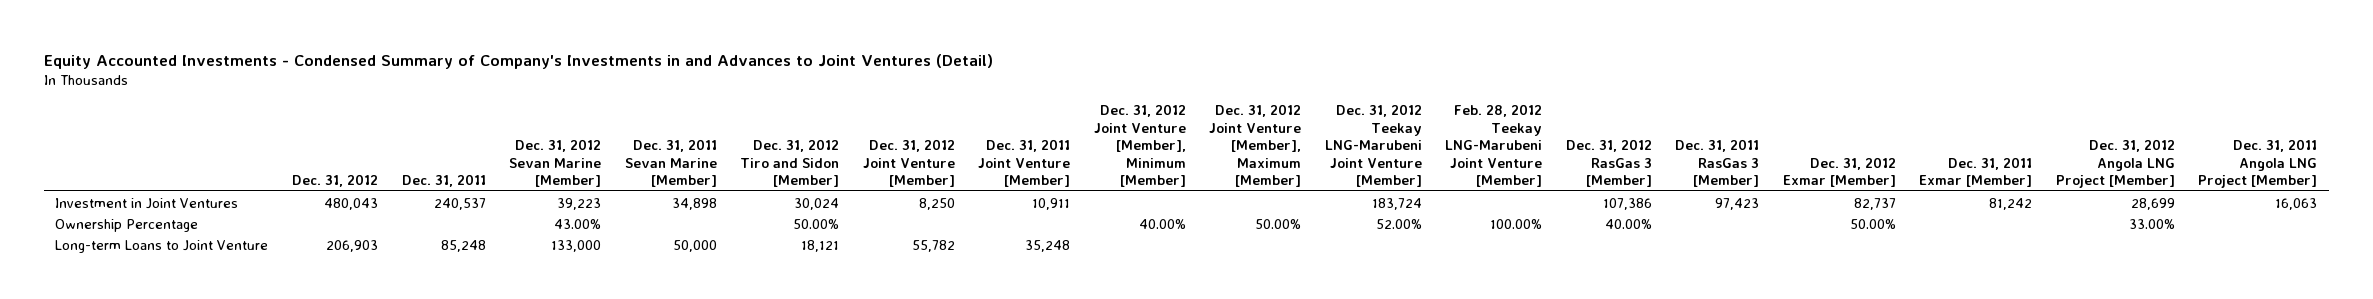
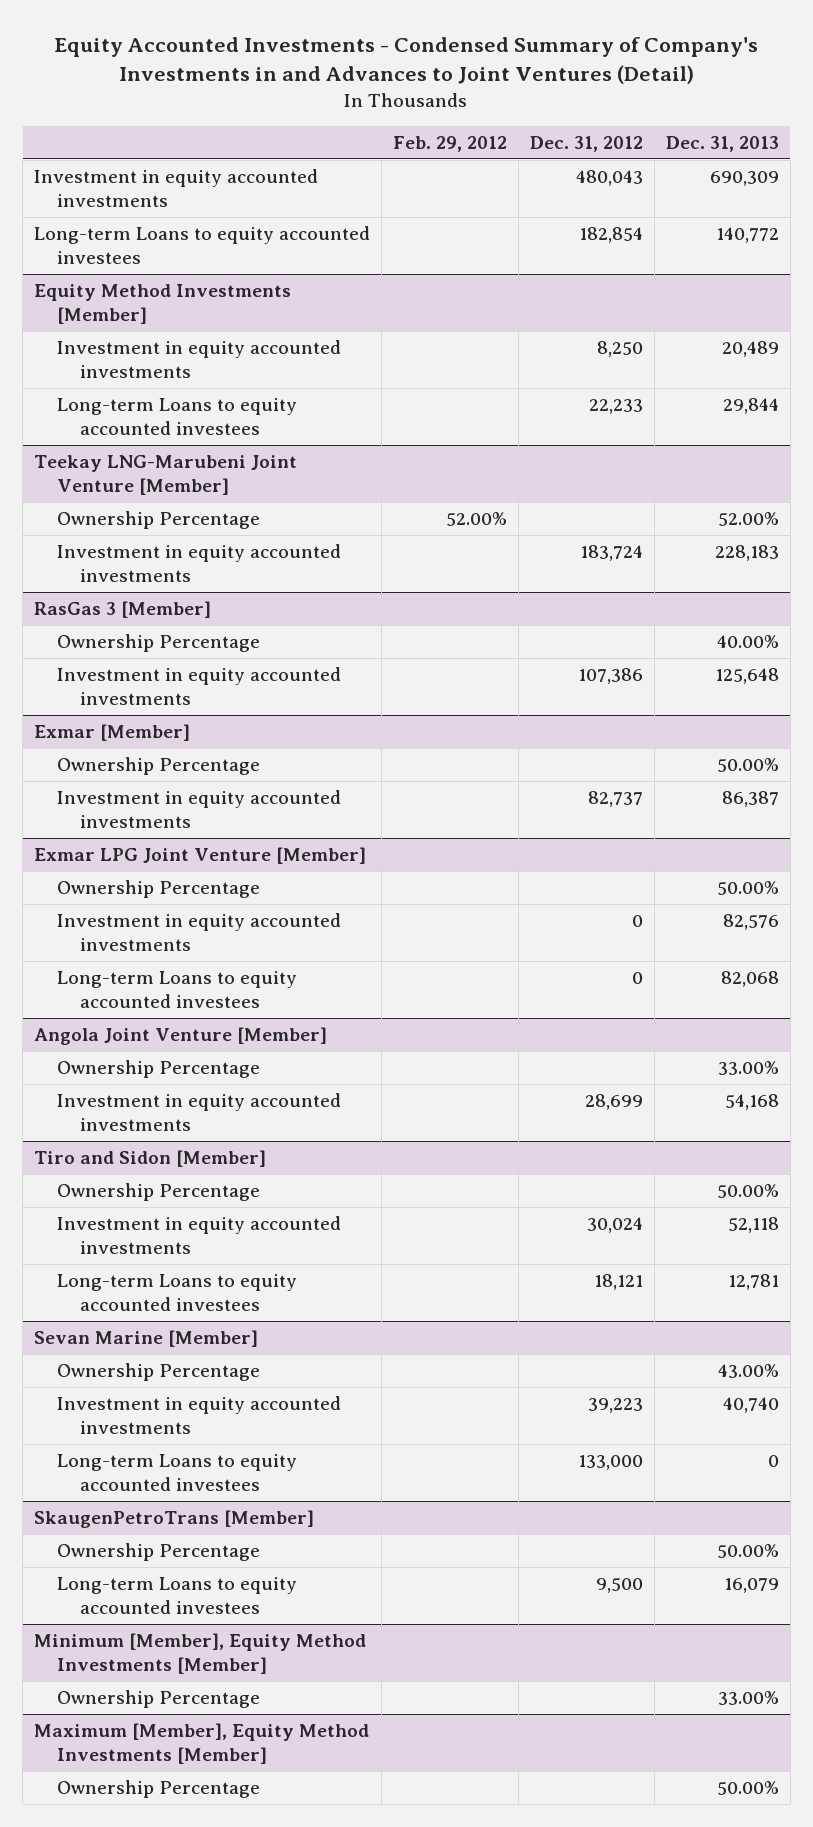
[401,173,486,187] Dec. 31, 2011 -> none
[509,139,602,187] Dec. 31, 2012 Sevan Marine [Member] -> none
[624,139,717,187] Dec. 31, 2011 Sevan Marine [Member] -> none
[740,139,840,187] Dec. 31, 2012 Tiro and Sidon [Member] -> none
[862,139,955,187] Dec. 31, 2012 Joint Venture [Member] -> none
[978,139,1071,187] Dec. 31, 2011 Joint Venture [Member] -> none
[1093,104,1186,187] Dec. 31, 2012 Joint Venture [Member], Minimum [Member] -> none
[1209,104,1302,187] Dec. 31, 2012 Joint Venture [Member], Maximum [Member] -> none
[1324,104,1422,187] Dec. 31, 2012 Teekay LNG-Marubeni Joint Venture [Member] -> none
[1445,104,1543,187] Feb. 28, 2012 Teekay LNG-Marubeni Joint Venture [Member] -> none
[1565,139,1652,187] Dec. 31, 2012 RasGas 3 [Member] -> none
[1675,139,1760,187] Dec. 31, 2011 RasGas 3 [Member] -> none
[1782,156,1896,187] Dec. 31, 2012 Exmar [Member] -> none
[1919,156,2033,187] Dec. 31, 2011 Exmar [Member] -> none
[2055,139,2175,188] Dec. 31, 2012 Angola LNG Project [Member] -> none
[2198,139,2318,188] Dec. 31, 2011 Angola LNG Project [Member] -> none
none -> [393,135,508,152] Feb. 29, 2012
none -> [665,135,779,152] Dec. 31, 2013
[55,197,239,209] Investment in Joint Ventures -> [34,168,319,207] Investment in equity accounted investments
none -> [34,225,371,264] Long-term Loans to equity accounted investees
none -> [34,283,292,324] Equity Method Investments [Member]
none -> [56,339,341,378] Investment in equity accounted investments
none -> [56,397,297,435] Long-term Loans to equity accounted investees
none -> [34,454,298,495] Teekay LNG-Marubeni Joint Venture [Member]
none -> [56,543,341,582] Investment in equity accounted investments
none -> [34,600,212,618] RasGas 3 [Member]
none -> [56,633,260,652] Ownership Percentage
none -> [56,666,341,705] Investment in equity accounted investments
none -> [34,723,191,741] Exmar [Member]
none -> [56,756,260,775] Ownership Percentage
none -> [56,789,341,828] Investment in equity accounted investments
none -> [34,846,367,864] Exmar LPG Joint Venture [Member]
none -> [56,879,260,898] Ownership Percentage
none -> [56,912,341,951] Investment in equity accounted investments
[55,239,269,253] Long-term Loans to Joint Venture -> [56,970,297,1008] Long-term Loans to equity accounted investees
[325,239,378,252] 206,903 -> [631,971,643,984] 0
none -> [34,1026,328,1045] Angola Joint Venture [Member]
none -> [56,1059,260,1078] Ownership Percentage
none -> [56,1092,341,1131] Investment in equity accounted investments
none -> [34,1149,267,1167] Tiro and Sidon [Member]
none -> [56,1182,260,1201] Ownership Percentage
none -> [56,1215,341,1254] Investment in equity accounted investments
none -> [56,1273,297,1311] Long-term Loans to equity accounted investees
none -> [34,1329,259,1347] Sevan Marine [Member]
none -> [56,1362,260,1381] Ownership Percentage
none -> [56,1395,341,1434] Investment in equity accounted investments
none -> [56,1453,297,1491] Long-term Loans to equity accounted investees
none -> [34,1509,315,1528] SkaugenPetroTrans [Member]
none -> [56,1542,260,1561] Ownership Percentage
none -> [56,1576,297,1614] Long-term Loans to equity accounted investees
none -> [34,1632,367,1674] Minimum [Member], Equity Method Investments [Member]
none -> [56,1689,260,1708] Ownership Percentage
none -> [34,1722,370,1764] Maximum [Member], Equity Method Investments [Member]
none -> [56,1779,260,1798] Ownership Percentage

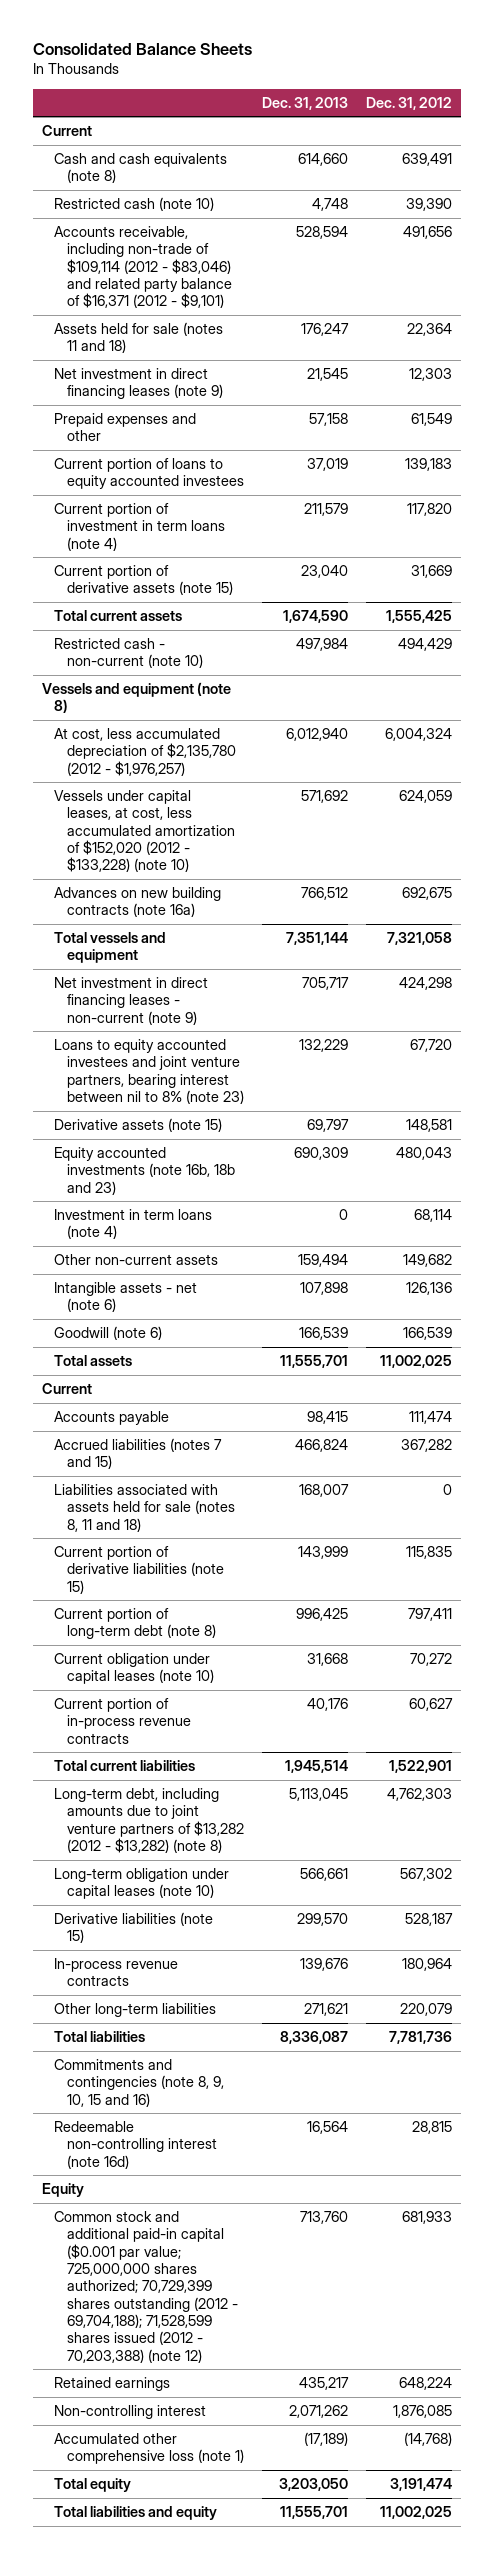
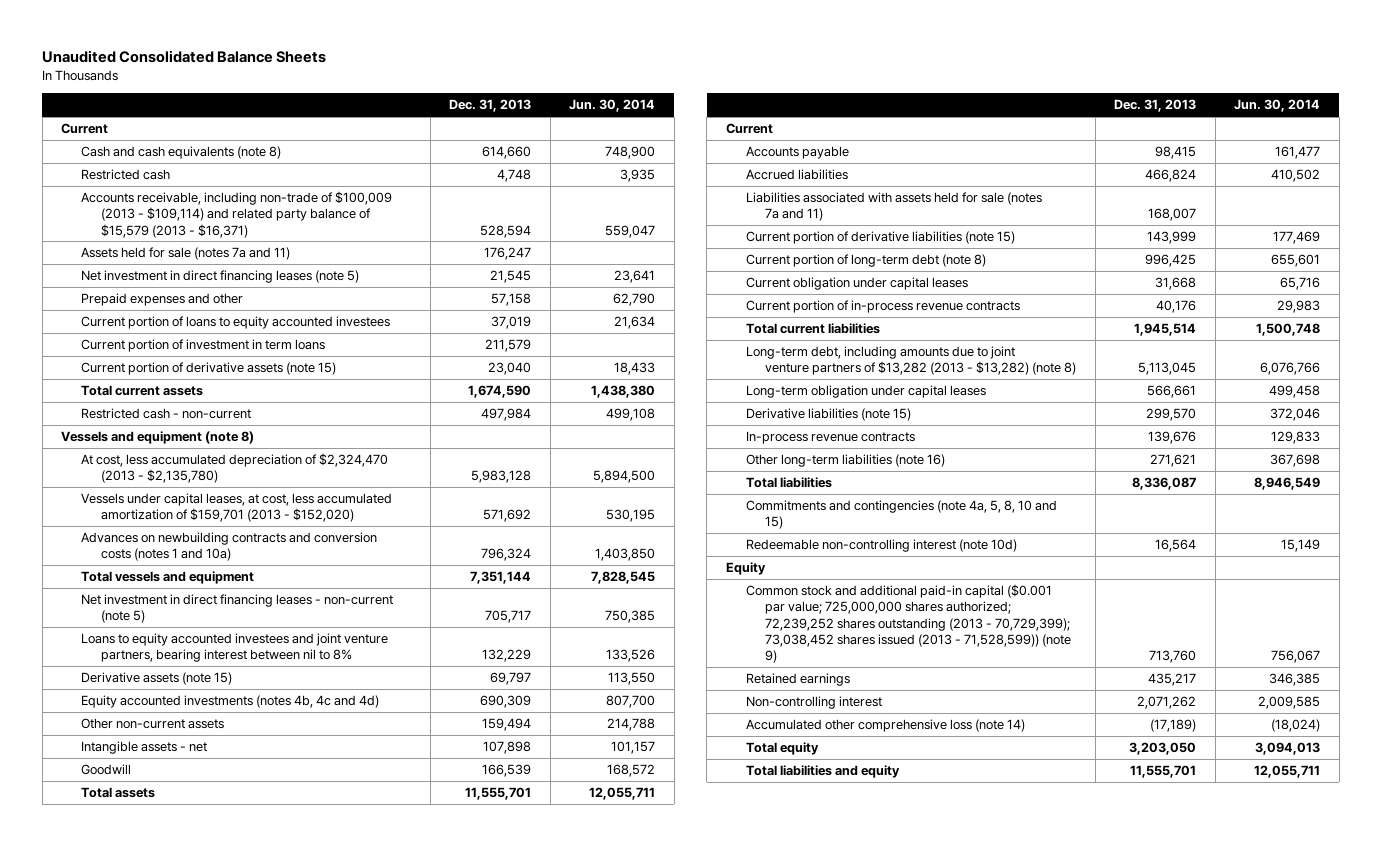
[32,42,252,55] Consolidated Balance Sheets -> [42,50,327,64] Unaudited Consolidated Balance Sheets
[365,96,452,110] Dec. 31, 2012 -> none
none -> [569,99,656,113] Jun. 30, 2014
[54,197,215,212] Restricted cash (note 10) -> [80,169,170,181] Restricted cash
[54,226,232,309] Accounts receivable, including non-trade of $109,114 (2012 - $83,046) and related party balance of $16,371 (2012 - $9,101) -> [80,191,392,238] Accounts receivable, including non-trade of $100,009 (2013 - $109,114) and related party balance of $15,579 (2013 - $16,371)
[54,322,224,354] Assets held for sale (notes 11 and 18) -> [80,247,290,261] Assets held for sale (notes 7a and 11)
[54,368,223,400] Net investment in direct financing leases (note 9) -> [80,270,359,284] Net investment in direct financing leases (note 5)
[54,503,225,551] Current portion of investment in term loans (note 4) -> [80,339,325,353] Current portion of investment in term loans
[54,638,203,669] Restricted cash - non-current (note 10) -> [80,408,251,420] Restricted cash - non-current
[54,728,236,776] At cost, less accumulated depreciation of $2,135,780 (2012 - $1,976,257) -> [80,453,388,484] At cost, less accumulated depreciation of $2,324,470 (2013 - $2,135,780)
[285,728,348,742] 6,012,940 -> [471,470,532,484] 5,983,128
[54,790,235,873] Vessels under capital leases, at cost, less accumulated amortization of $152,020 (2012 - $133,228) (note 10) -> [80,493,392,523] Vessels under capital leases, at cost, less accumulated amortization of $159,701 (2013 - $152,020)
[54,887,222,918] Advances on new building contracts (note 16a) -> [80,532,377,562] Advances on newbuilding contracts and conversion costs (notes 1 and 10a)
[300,887,348,901] 766,512 -> [481,548,532,562] 796,324
[54,977,209,1025] Net investment in direct financing leases - non-current (note 9) -> [80,594,393,624] Net investment in direct financing leases - non-current (note 5)
[54,1039,244,1105] Loans to equity accounted investees and joint venture partners, bearing interest between nil to 8% (note 23) -> [80,633,388,663] Loans to equity accounted investees and joint venture partners, bearing interest between nil to 8%
[54,1209,213,1240] Investment in term loans (note 4) -> none
[54,1147,235,1195] Equity accounted investments (note 16b, 18b and 23) -> [80,695,379,709] Equity accounted investments (notes 4b, 4c and 4d)
[54,1282,198,1313] Intangible assets - net (note 6) -> [80,741,207,755] Intangible assets - net
[54,1326,163,1341] Goodwill (note 6) -> [80,764,131,776] Goodwill
[54,1438,223,1470] Accrued liabilities (notes 7 and 15) -> [745,169,848,181] Accrued liabilities
[54,1484,235,1532] Liabilities associated with assets held for sale (notes 8, 11 and 18) -> [745,192,1042,222] Liabilities associated with assets held for sale (notes 7a and 11)
[54,1653,214,1685] Current obligation under capital leases (note 10) -> [745,277,968,291] Current obligation under capital leases
[54,1788,244,1854] Long-term debt, including amounts due to joint venture partners of $13,282 (2012 - $13,282) (note 8) -> [745,346,1077,376] Long-term debt, including amounts due to joint venture partners of $13,282 (2013 - $13,282) (note 8)
[54,1868,230,1900] Long-term obligation under capital leases (note 10) -> [745,385,986,399] Long-term obligation under capital leases
[54,2003,217,2018] Other long-term liabilities -> [745,454,945,468] Other long-term liabilities (note 16)
[54,2059,224,2107] Commitments and contingencies (note 8, 9, 10, 15 and 16) -> [745,500,1057,530] Commitments and contingencies (note 4a, 5, 8, 10 and 15)
[54,2121,217,2169] Redeemable non-controlling interest (note 16d) -> [745,539,1017,553] Redeemable non-controlling interest (note 10d)
[54,2211,238,2363] Common stock and additional paid-in capital ($0.001 par value; 725,000,000 shares authorized; 70,729,399 shares outstanding (2012 - 69,704,188); 71,528,599 shares issued (2012 - 70,203,388) (note 12) -> [745,584,1072,663] Common stock and additional paid-in capital ($0.001 par value; 725,000,000 shares authorized; 72,239,252 shares outstanding (2013 - 70,729,399); 73,038,452 shares issued (2013 - 71,528,599)) (note 9)
[54,2433,244,2465] Accumulated other comprehensive loss (note 1) -> [745,719,1025,733] Accumulated other comprehensive loss (note 14)

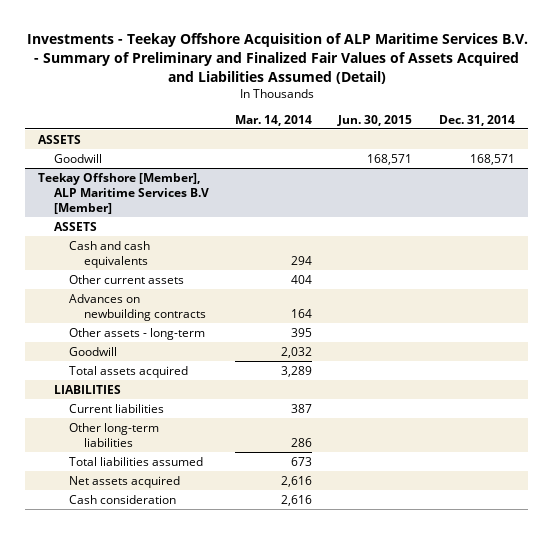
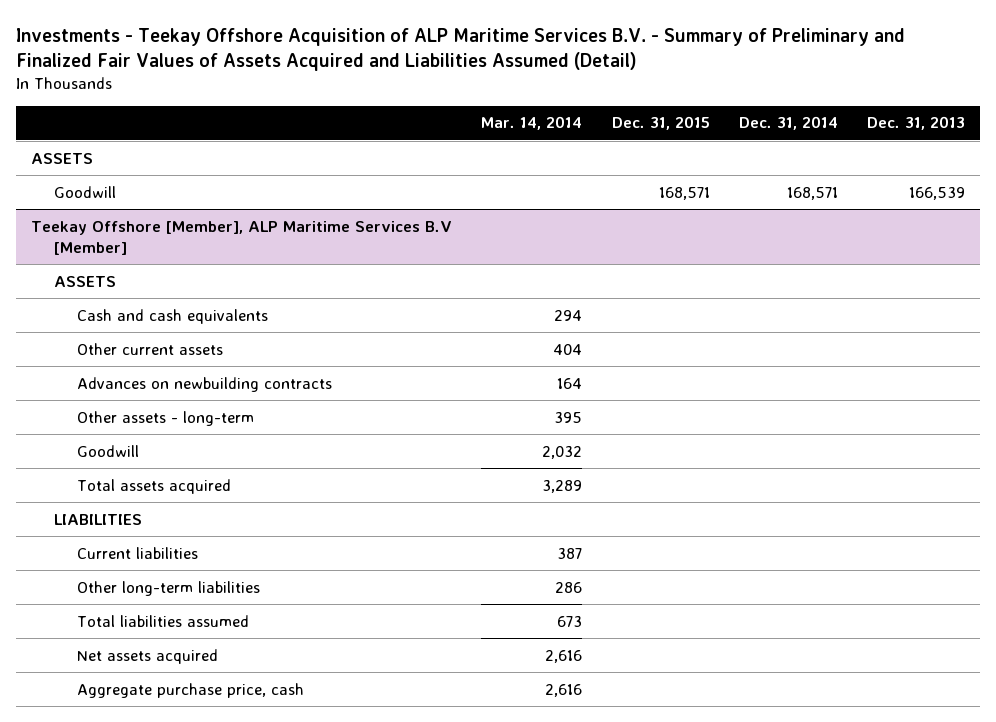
[337,114,413,126] Jun. 30, 2015 -> none
none -> [611,116,710,131] Dec. 31, 2015
none -> [867,116,966,131] Dec. 31, 2013
[68,494,176,504] Cash consideration -> [77,682,305,698] Aggregate purchase price, cash

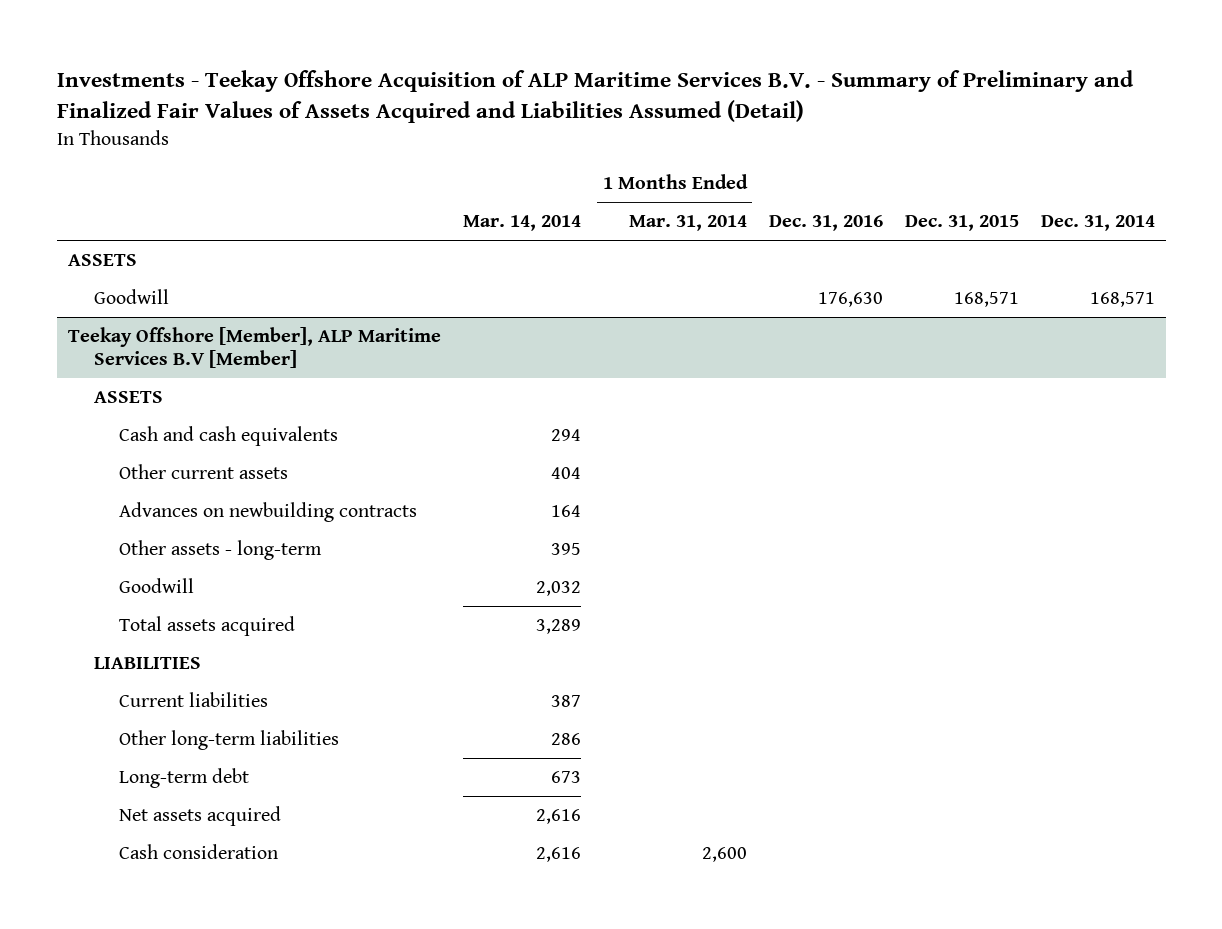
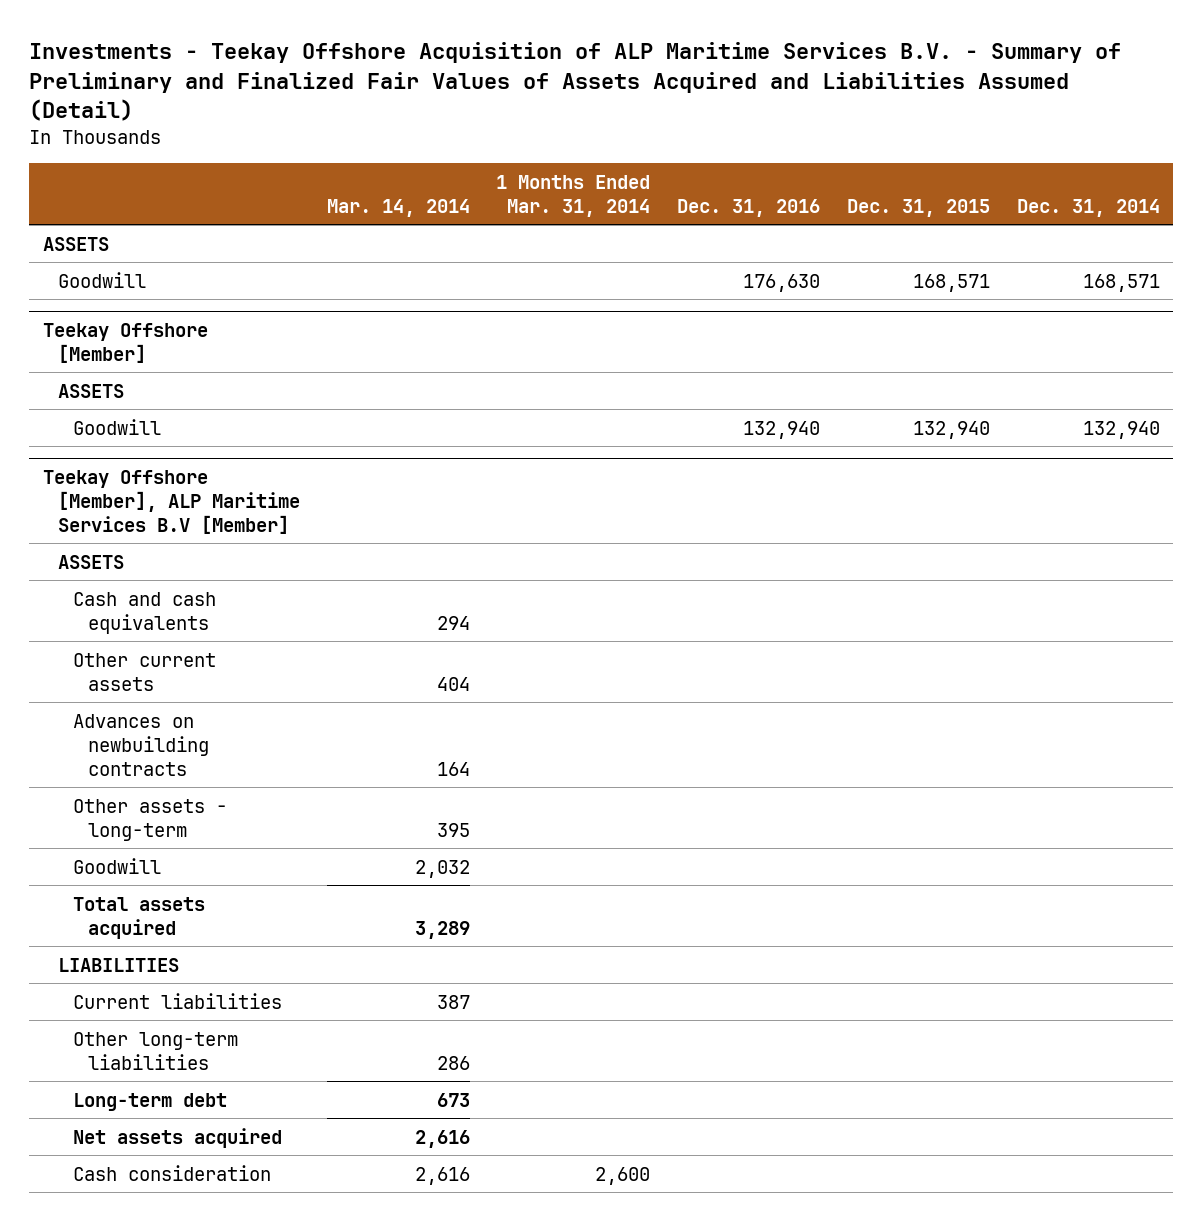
none -> [42,322,208,363] Teekay Offshore [Member]
none -> [57,383,124,398] ASSETS
none -> [73,418,162,435] Goodwill

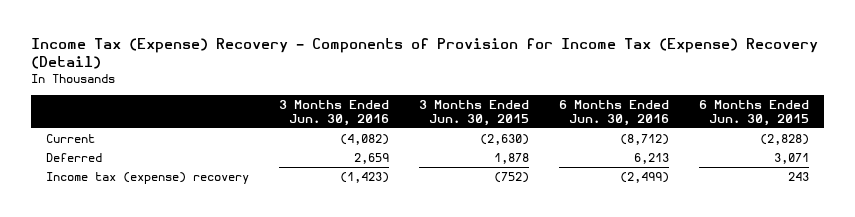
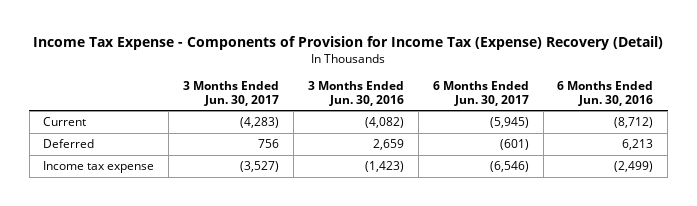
[30,37,818,70] Income Tax (Expense) Recovery - Components of Provision for Income Tax (Expense) Recovery (Detail) -> [33,36,664,51] Income Tax Expense - Components of Provision for Income Tax (Expense) Recovery (Detail)
[418,99,529,126] 3 Months Ended Jun. 30, 2015 -> none
[699,99,810,126] 6 Months Ended Jun. 30, 2015 -> none
none -> [183,80,280,106] 3 Months Ended Jun. 30, 2017
none -> [432,80,529,106] 6 Months Ended Jun. 30, 2017
[45,171,249,184] Income tax (expense) recovery -> [43,161,155,174] Income tax expense

